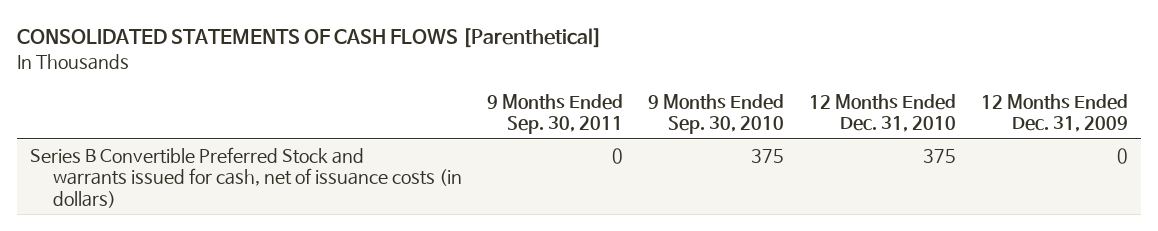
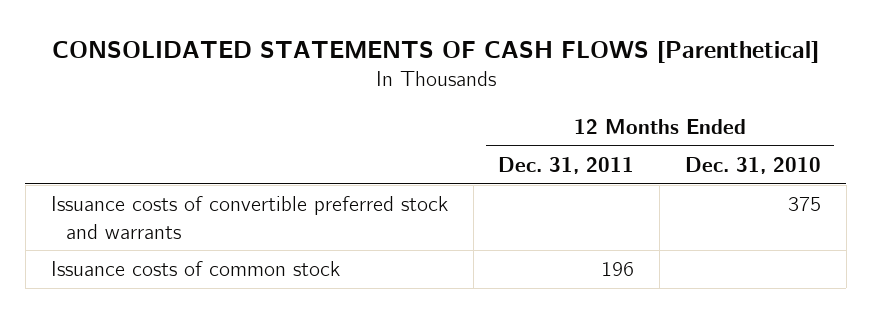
[487,93,624,135] 9 Months Ended Sep. 30, 2011 -> none
[648,93,785,135] 9 Months Ended Sep. 30, 2010 -> none
[981,93,1129,133] 12 Months Ended Dec. 31, 2009 -> none
none -> [498,157,635,175] Dec. 31, 2011
[29,147,463,208] Series B Convertible Preferred Stock and warrants issued for cash, net of issuance costs (in dollars) -> [50,196,448,239] Issuance costs of convertible preferred stock and warrants
none -> [50,261,340,277] Issuance costs of common stock

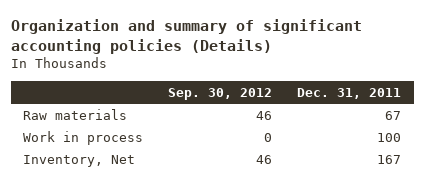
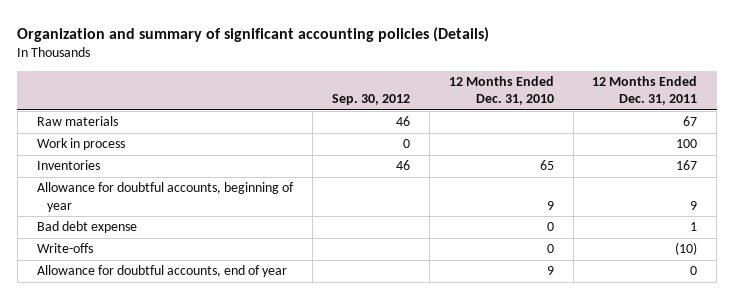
[297,87,402,99] Dec. 31, 2011 -> none
none -> [448,75,554,106] 12 Months Ended Dec. 31, 2010
none -> [592,75,698,106] 12 Months Ended Dec. 31, 2011
[23,154,136,167] Inventory, Net -> [36,160,100,171] Inventories
none -> [36,182,294,212] Allowance for doubtful accounts, beginning of year
none -> [36,221,137,234] Bad debt expense
none -> [36,243,93,254] Write-offs
none -> [36,265,287,278] Allowance for doubtful accounts, end of year

